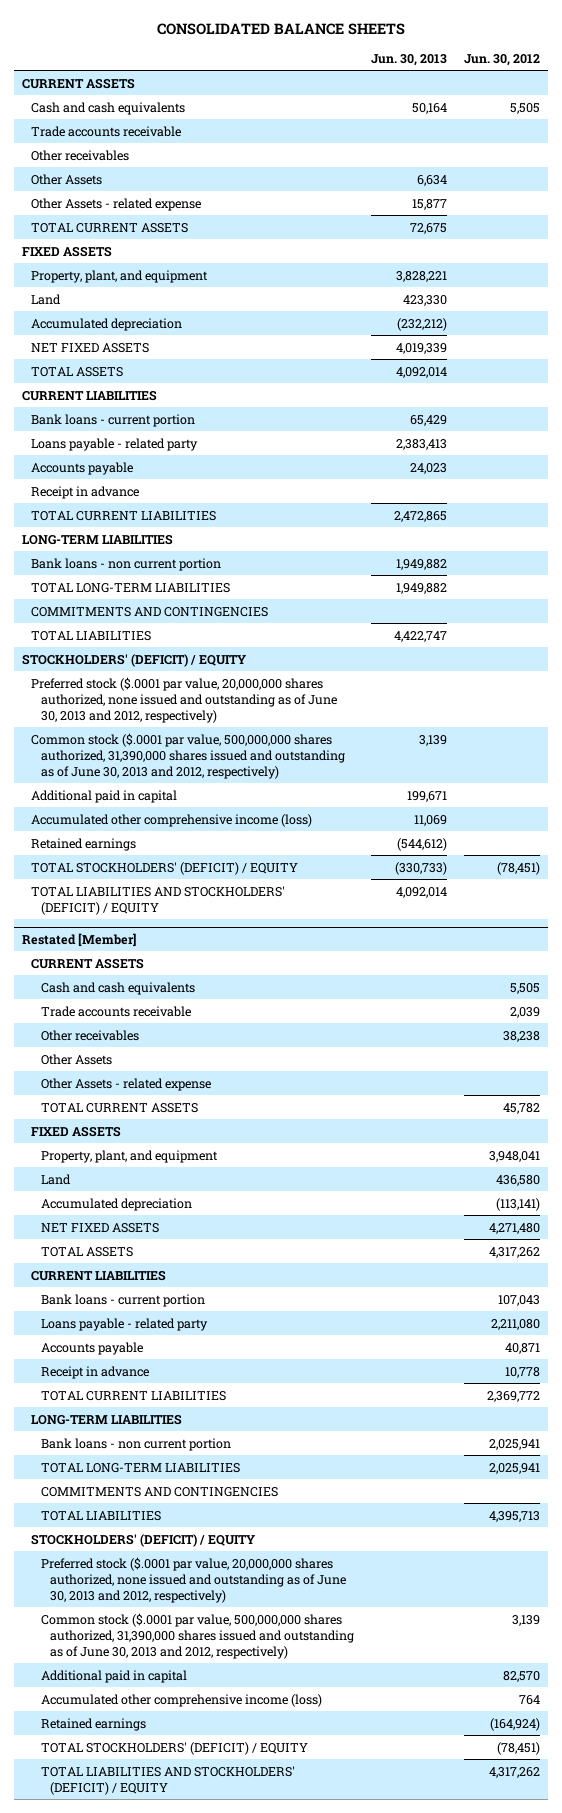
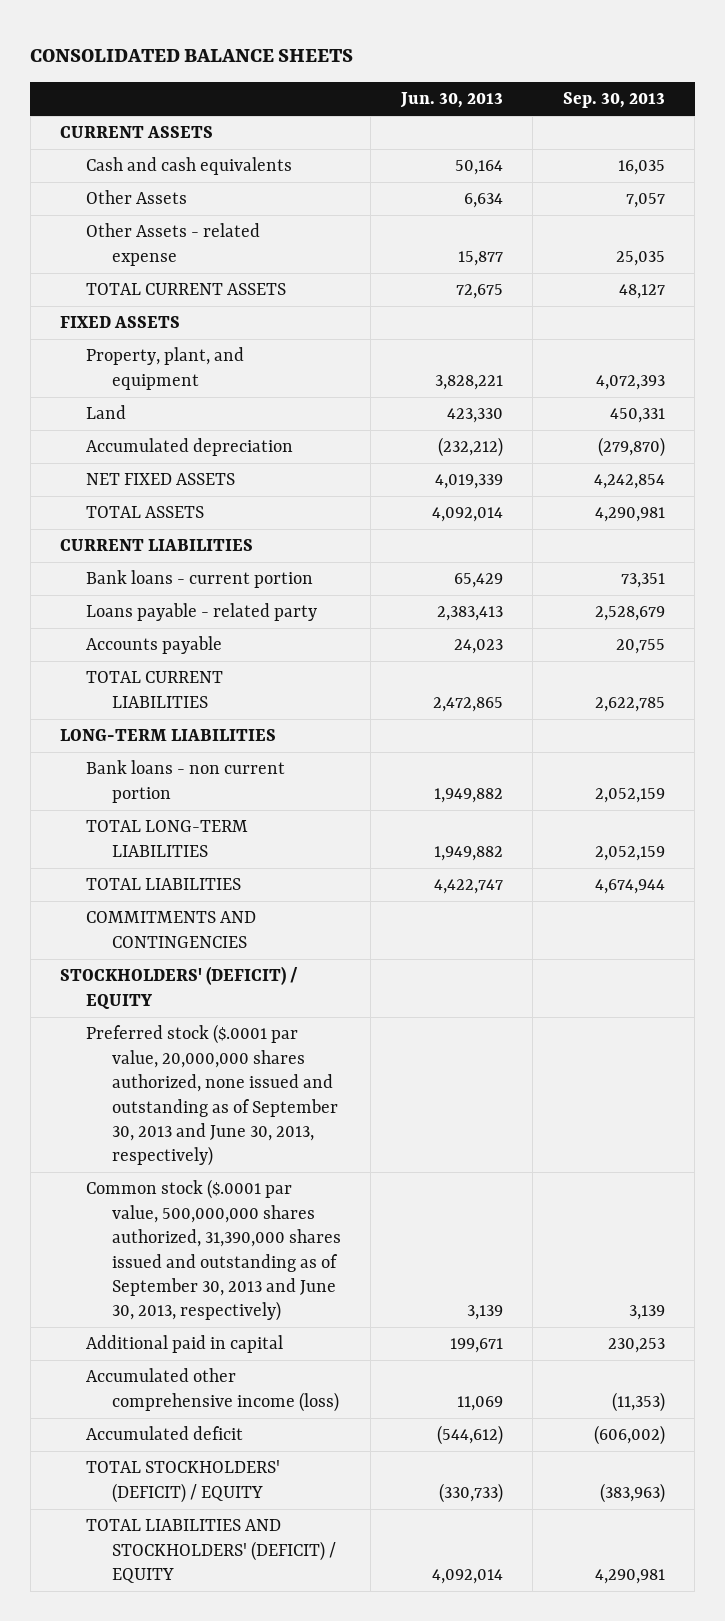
[463,53,540,66] Jun. 30, 2012 -> none
none -> [562,92,665,109] Sep. 30, 2013
[31,125,182,137] Trade accounts receivable -> none
[31,149,130,161] Other receivables -> none
[31,485,140,499] Receipt in advance -> none
[31,606,269,617] COMMITMENTS AND CONTINGENCIES -> [86,911,257,948] COMMITMENTS AND CONTINGENCIES
[31,676,337,724] Preferred stock ($.0001 par value, 20,000,000 shares authorized, none issued and outstanding as of June 30, 2013 and 2012, respectively) -> [86,1024,338,1167] Preferred stock ($.0001 par value, 20,000,000 shares authorized, none issued and outstanding as of September 30, 2013 and June 30, 2013, respectively)
[31,732,345,780] Common stock ($.0001 par value, 500,000,000 shares authorized, 31,390,000 shares issued and outstanding as of June 30, 2013 and 2012, respectively) -> [86,1179,341,1322] Common stock ($.0001 par value, 500,000,000 shares authorized, 31,390,000 shares issued and outstanding as of September 30, 2013 and June 30, 2013, respectively)
[31,837,137,851] Retained earnings -> [86,1426,244,1441] Accumulated deficit
[22,932,137,947] Restated [Member] -> none
[31,957,145,969] CURRENT ASSETS -> none
[40,981,195,995] Cash and cash equivalents -> none
[40,1005,191,1017] Trade accounts receivable -> none
[40,1029,139,1041] Other receivables -> none
[40,1053,112,1065] Other Assets -> none
[40,1077,211,1091] Other Assets - related expense -> none
[40,1102,198,1113] TOTAL CURRENT ASSETS -> none
[31,1125,122,1137] FIXED ASSETS -> none
[40,1149,218,1163] Property, plant, and equipment -> none
[40,1173,71,1185] Land -> none
[40,1197,192,1211] Accumulated depreciation -> none
[40,1222,159,1233] NET FIXED ASSETS -> none
[40,1246,133,1257] TOTAL ASSETS -> none
[31,1269,167,1281] CURRENT LIABILITIES -> none
[40,1293,205,1307] Bank loans - current portion -> none
[40,1317,208,1331] Loans payable - related party -> none
[40,1341,143,1355] Accounts payable -> none
[40,1365,149,1379] Receipt in advance -> none
[40,1390,226,1401] TOTAL CURRENT LIABILITIES -> none
[31,1413,183,1425] LONG-TERM LIABILITIES -> none
[40,1437,231,1451] Bank loans - non current portion -> none
[40,1462,240,1473] TOTAL LONG-TERM LIABILITIES -> none
[40,1486,278,1497] COMMITMENTS AND CONTINGENCIES -> none
[40,1510,161,1521] TOTAL LIABILITIES -> none
[31,1533,256,1547] STOCKHOLDERS' (DEFICIT) / EQUITY -> none
[40,1556,347,1604] Preferred stock ($.0001 par value, 20,000,000 shares authorized, none issued and outstanding as of June 30, 2013 and 2012, respectively) -> none
[40,1612,355,1660] Common stock ($.0001 par value, 500,000,000 shares authorized, 31,390,000 shares issued and outstanding as of June 30, 2013 and 2012, respectively) -> none
[40,1669,187,1683] Additional paid in capital -> none
[40,1693,322,1707] Accumulated other comprehensive income (loss) -> none
[40,1717,146,1731] Retained earnings -> none
[40,1741,308,1755] TOTAL STOCKHOLDERS' (DEFICIT) / EQUITY -> none
[40,1765,295,1795] TOTAL LIABILITIES AND STOCKHOLDERS' (DEFICIT) / EQUITY -> none

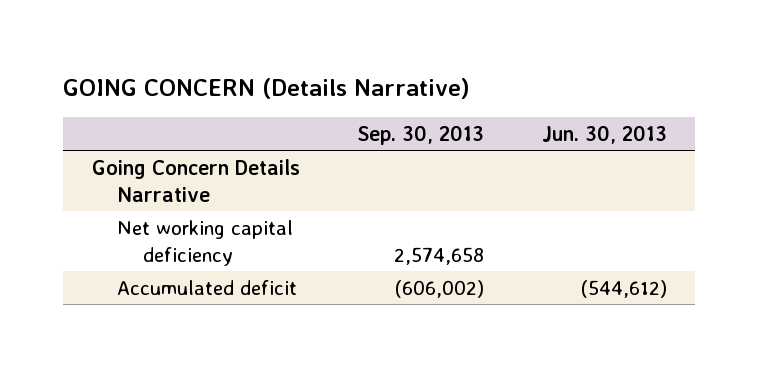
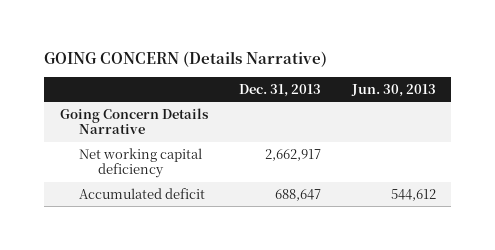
[357,124,485,145] Sep. 30, 2013 -> none
none -> [238,83,321,97] Dec. 31, 2013
[580,279,667,298] (544,612) -> [390,188,436,201] 544,612

